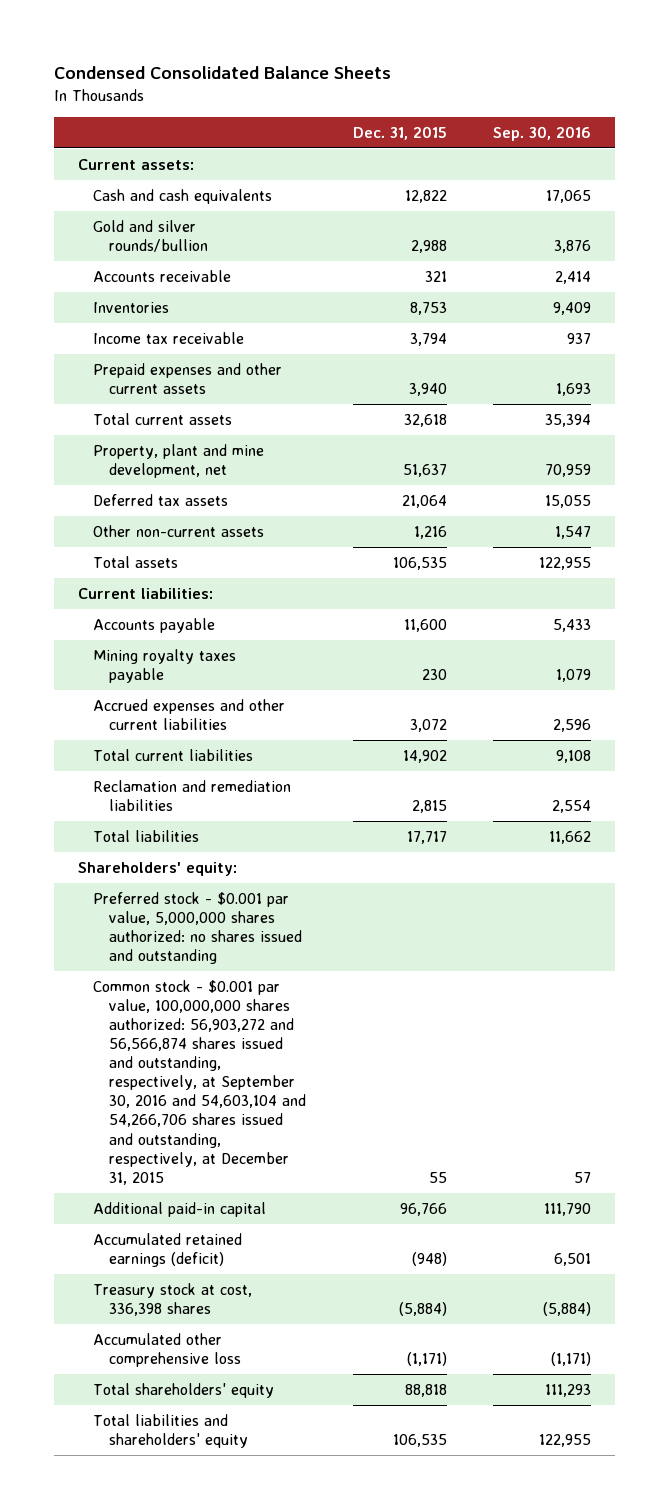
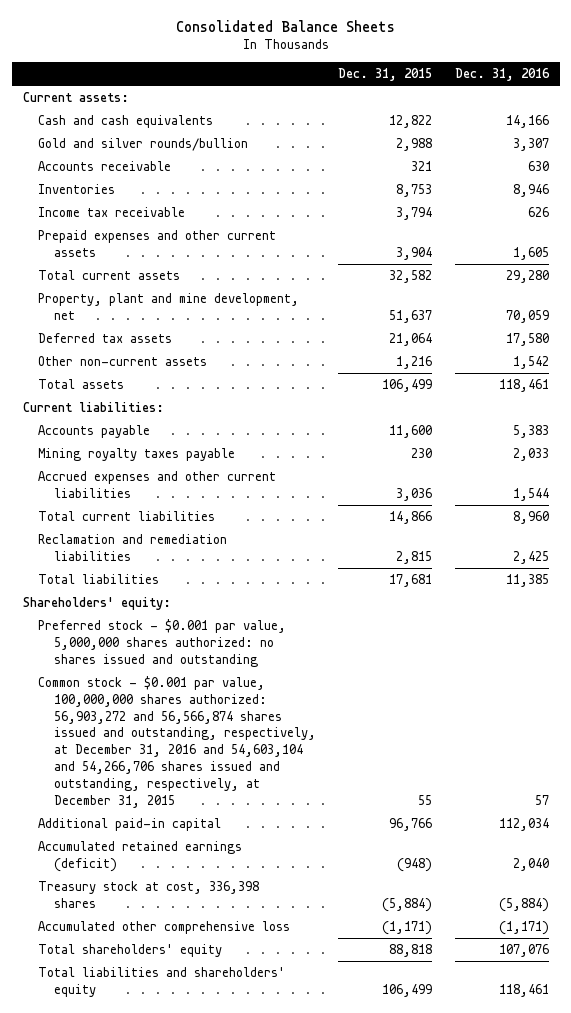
[54,66,392,80] Condensed Consolidated Balance Sheets -> [175,19,395,32] Consolidated Balance Sheets
[493,125,592,141] Sep. 30, 2016 -> none
none -> [454,68,550,82] Dec. 31, 2016
[408,382,447,396] 3,940 -> [396,246,433,260] 3,904
[403,413,447,427] 32,618 -> [389,270,433,284] 32,582
[392,556,447,570] 106,535 -> [382,379,433,393] 106,499
[409,718,447,732] 3,072 -> [396,487,433,501] 3,036
[402,749,447,763] 14,902 -> [389,511,433,525] 14,866
[406,830,447,844] 17,717 -> [389,574,433,588] 17,681
[93,979,307,1185] Common stock - $0.001 par value, 100,000,000 shares authorized: 56,903,272 and 56,566,874 shares issued and outstanding, respectively, at September 30, 2016 and 54,603,104 and 54,266,706 shares issued and outstanding, respectively, at December 31, 2015 -> [38,676,317,808] Common stock - $0.001 par value, 100,000,000 shares authorized: 56,903,272 and 56,566,874 shares issued and outstanding, respectively, at December 31, 2016 and 54,603,104 and 54,266,706 shares issued and outstanding, respectively, at December 31, 2015
[392,1433,447,1447] 106,535 -> [382,983,433,997] 106,499

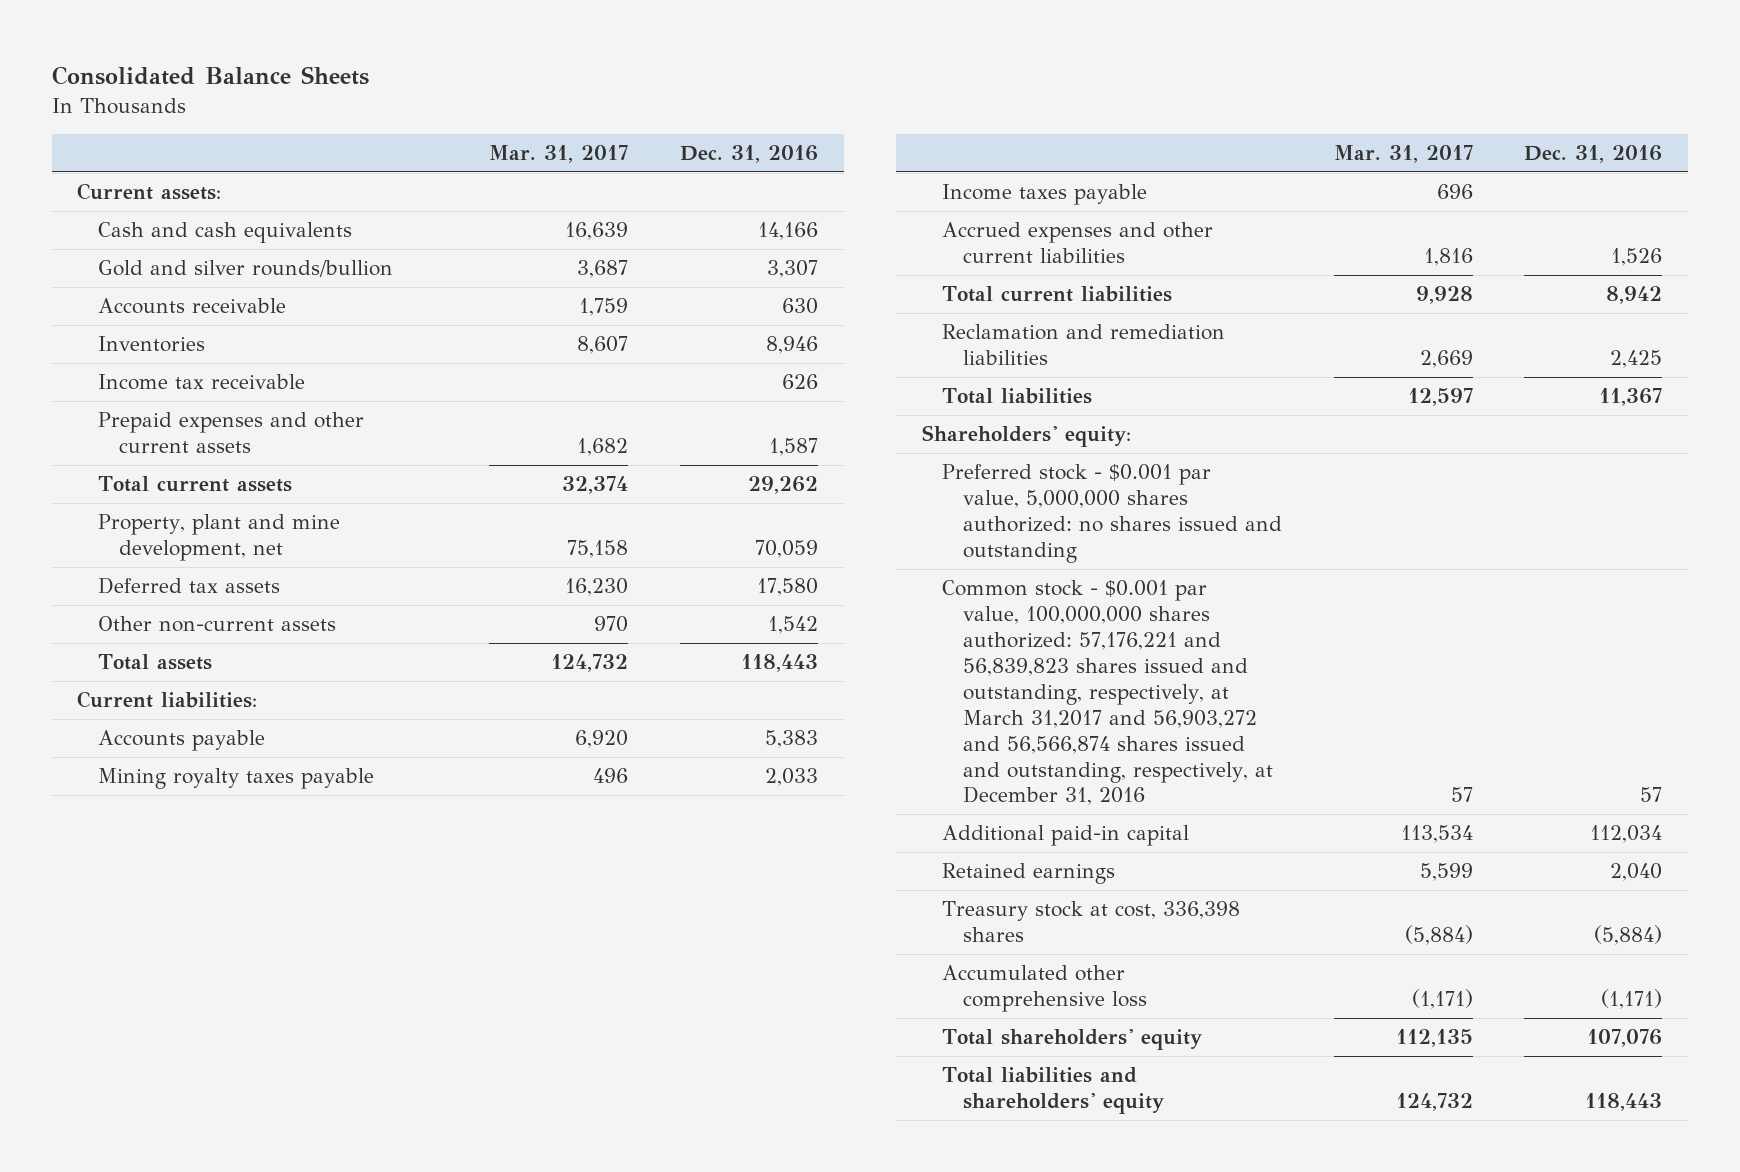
[338,68,433,82] Dec. 31, 2015 -> none
none -> [489,144,629,163] Mar. 31, 2017
[512,246,549,260] 1,605 -> [768,438,818,457] 1,587
[505,270,549,284] 29,280 -> [747,476,818,495] 29,262
[498,379,549,393] 118,461 -> [740,654,818,673] 118,443
none -> [942,184,1148,206] Income taxes payable
[512,487,549,501] 1,544 -> [1611,248,1663,267] 1,526
[512,511,549,525] 8,960 -> [1606,286,1663,305] 8,942
[505,574,549,588] 11,385 -> [1599,388,1663,407] 11,367
[38,676,317,808] Common stock - $0.001 par value, 100,000,000 shares authorized: 56,903,272 and 56,566,874 shares issued and outstanding, respectively, at December 31, 2016 and 54,603,104 and 54,266,706 shares issued and outstanding, respectively, at December 31, 2015 -> [942,580,1274,806] Common stock - $0.001 par value, 100,000,000 shares authorized: 57,176,221 and 56,839,823 shares issued and outstanding, respectively, at March 31,2017 and 56,903,272 and 56,566,874 shares issued and outstanding, respectively, at December 31, 2016
[38,841,243,872] Accumulated retained earnings (deficit) -> [942,863,1116,885] Retained earnings
[498,983,549,997] 118,461 -> [1585,1093,1663,1112] 118,443

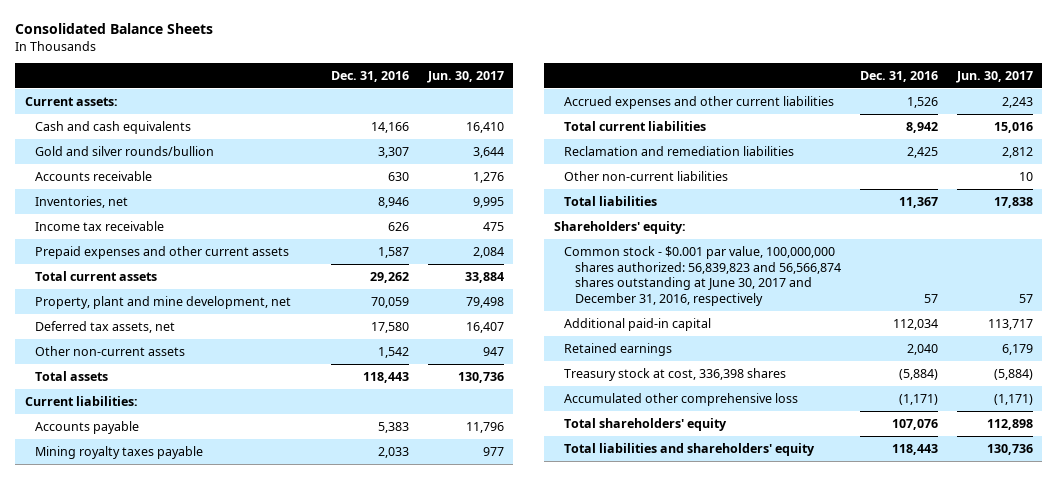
[489,144,629,163] Mar. 31, 2017 -> none
none -> [426,70,504,83] Jun. 30, 2017
[98,336,206,353] Inventories -> [35,195,129,208] Inventories, net
[98,577,281,595] Deferred tax assets -> [35,320,176,333] Deferred tax assets, net
[942,184,1148,206] Income taxes payable -> none
none -> [564,170,729,181] Other non-current liabilities
[942,464,1283,563] Preferred stock - $0.001 par value, 5,000,000 shares authorized: no shares issued and outstanding -> none
[942,580,1274,806] Common stock - $0.001 par value, 100,000,000 shares authorized: 57,176,221 and 56,839,823 shares issued and outstanding, respectively, at March 31,2017 and 56,903,272 and 56,566,874 shares issued and outstanding, respectively, at December 31, 2016 -> [564,245,841,306] Common stock - $0.001 par value, 100,000,000 shares authorized: 56,839,823 and 56,566,874 shares outstanding at June 30, 2017 and December 31, 2016, respectively

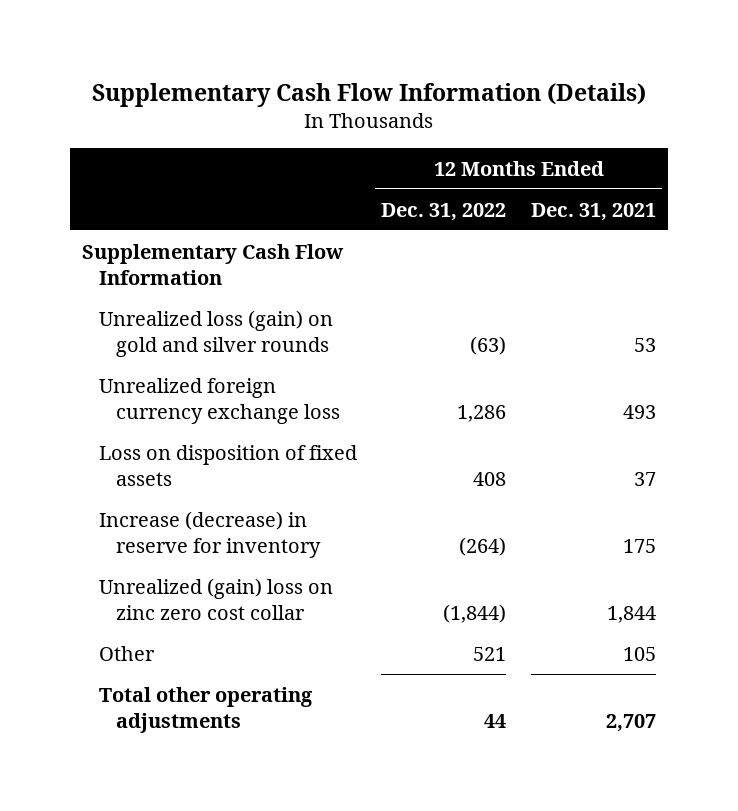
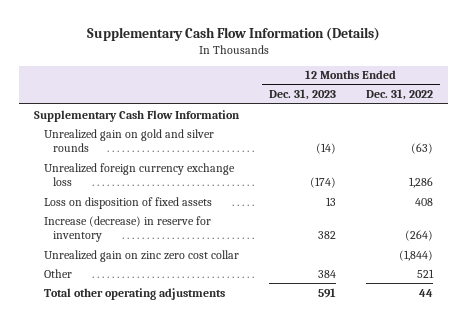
[530,202,656,221] Dec. 31, 2021 -> none
none -> [269,89,337,101] Dec. 31, 2023
[98,309,333,357] Unrealized loss (gain) on gold and silver rounds -> [43,128,214,153] Unrealized gain on gold and silver rounds
[98,577,333,620] Unrealized (gain) loss on zinc zero cost collar -> [43,249,239,262] Unrealized gain on zinc zero cost collar

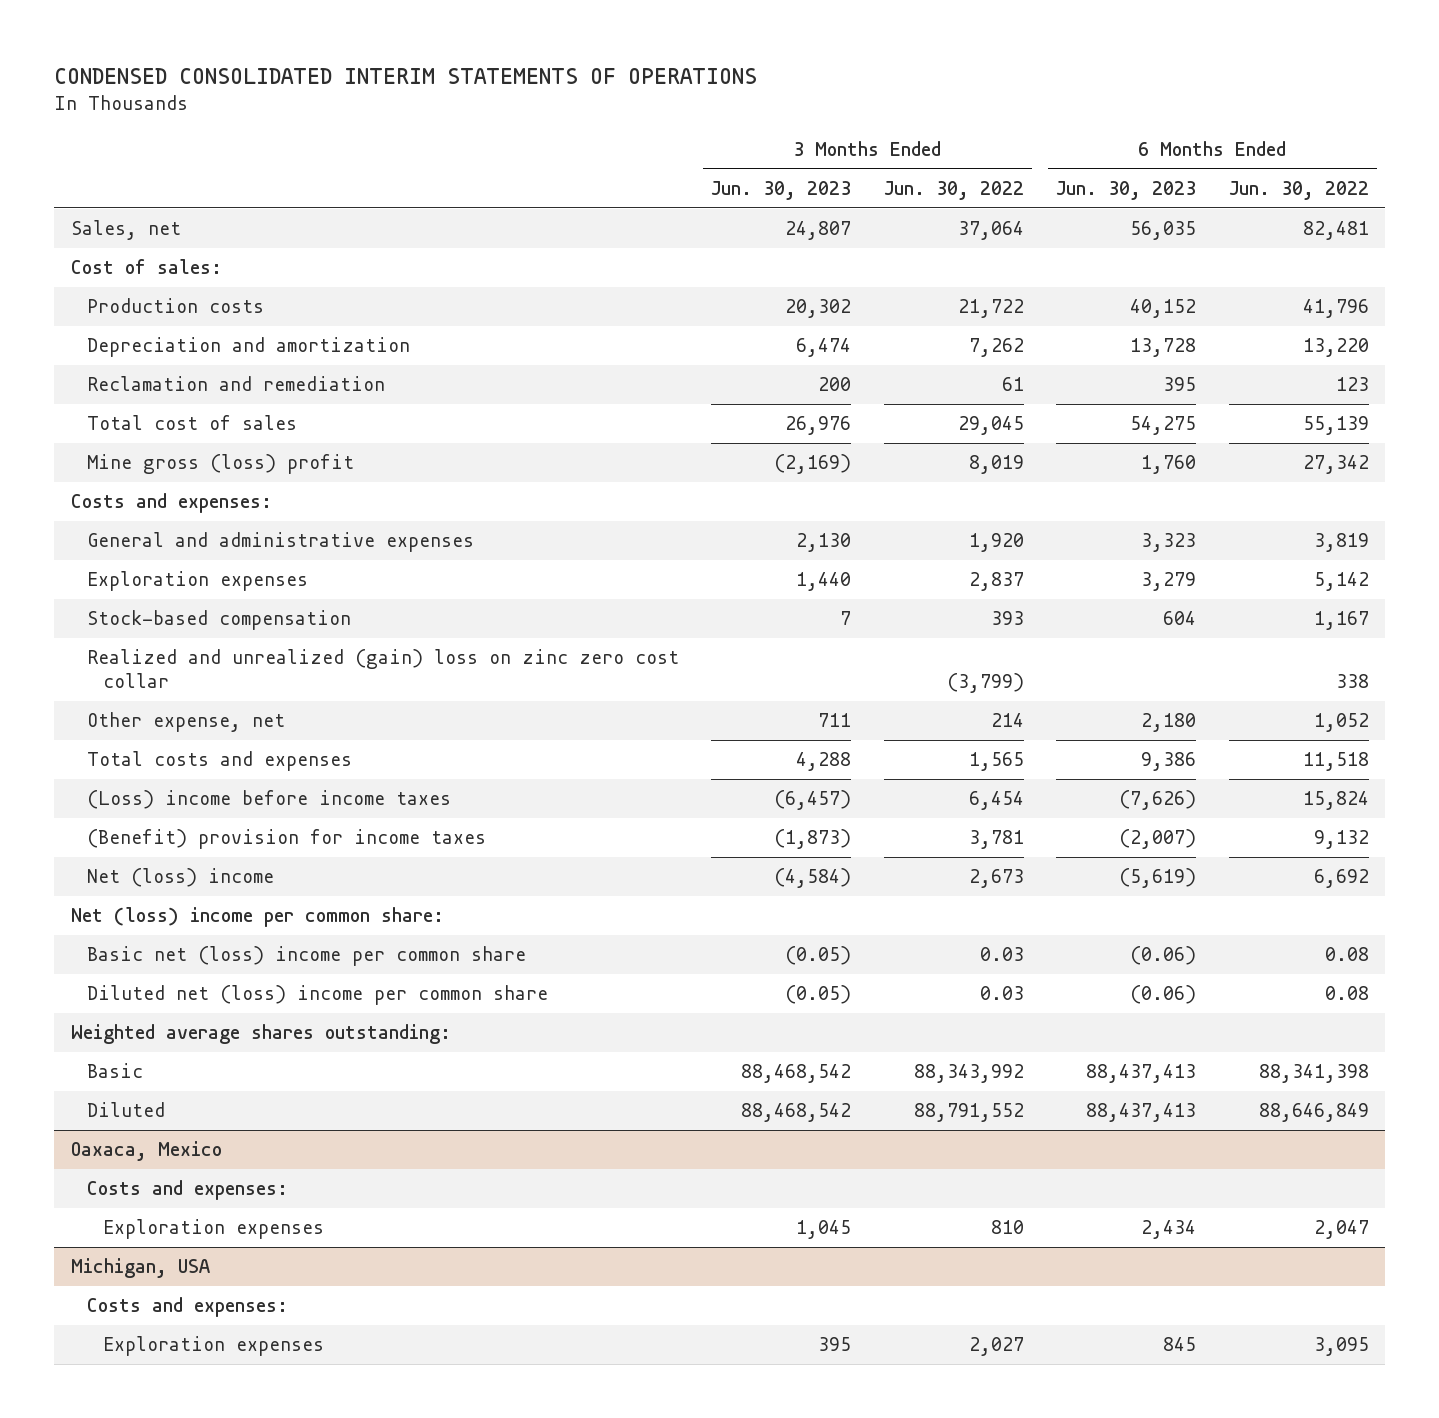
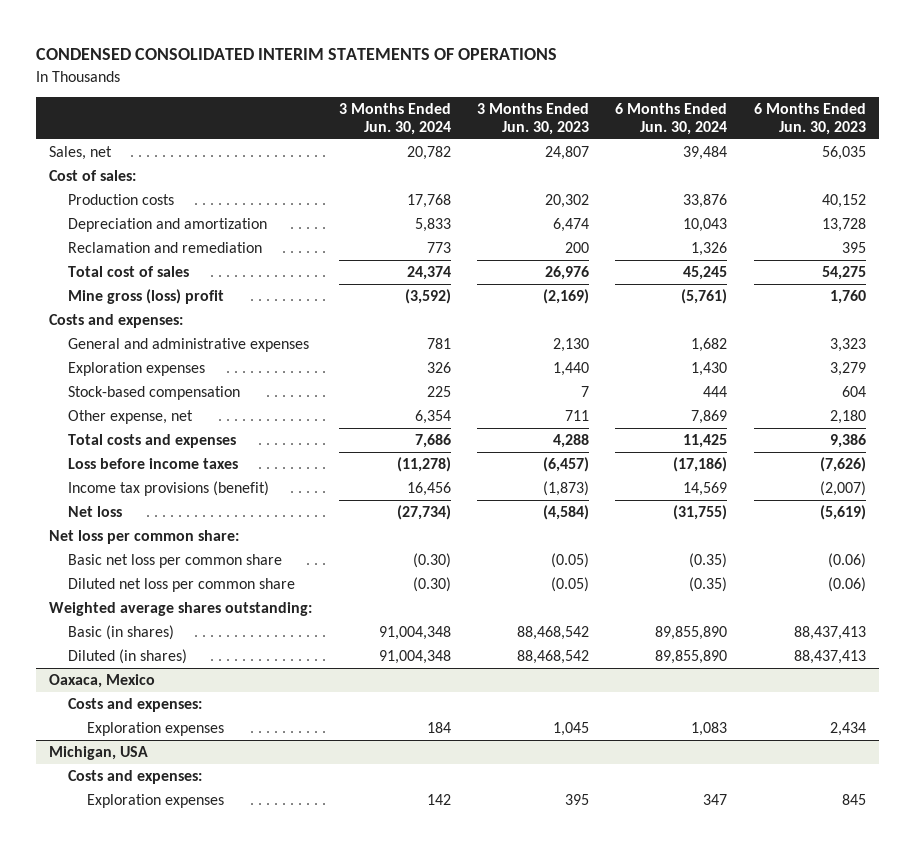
[883,180,1024,200] Jun. 30, 2022 -> none
[1228,180,1369,200] Jun. 30, 2022 -> none
none -> [338,102,451,135] 3 Months Ended Jun. 30, 2024
none -> [615,102,728,135] 6 Months Ended Jun. 30, 2024
[86,649,679,689] Realized and unrealized (gain) loss on zinc zero cost collar -> none
[86,790,451,810] (Loss) income before income taxes -> [68,457,239,469] Loss before income taxes
[86,829,486,850] (Benefit) provision for income taxes -> [68,480,270,496] Income tax provisions (benefit)
[86,868,274,888] Net (loss) income -> [68,505,123,517] Net loss
[70,907,444,928] Net (loss) income per common share: -> [49,529,240,544] Net loss per common share:
[86,946,526,967] Basic net (loss) income per common share -> [68,553,283,568] Basic net loss per common share
[86,985,548,1006] Diluted net (loss) income per common share -> [68,577,296,592] Diluted net loss per common share
[86,1063,143,1079] Basic -> [68,624,175,640] Basic (in shares)
[86,1102,165,1118] Diluted -> [68,648,188,664] Diluted (in shares)

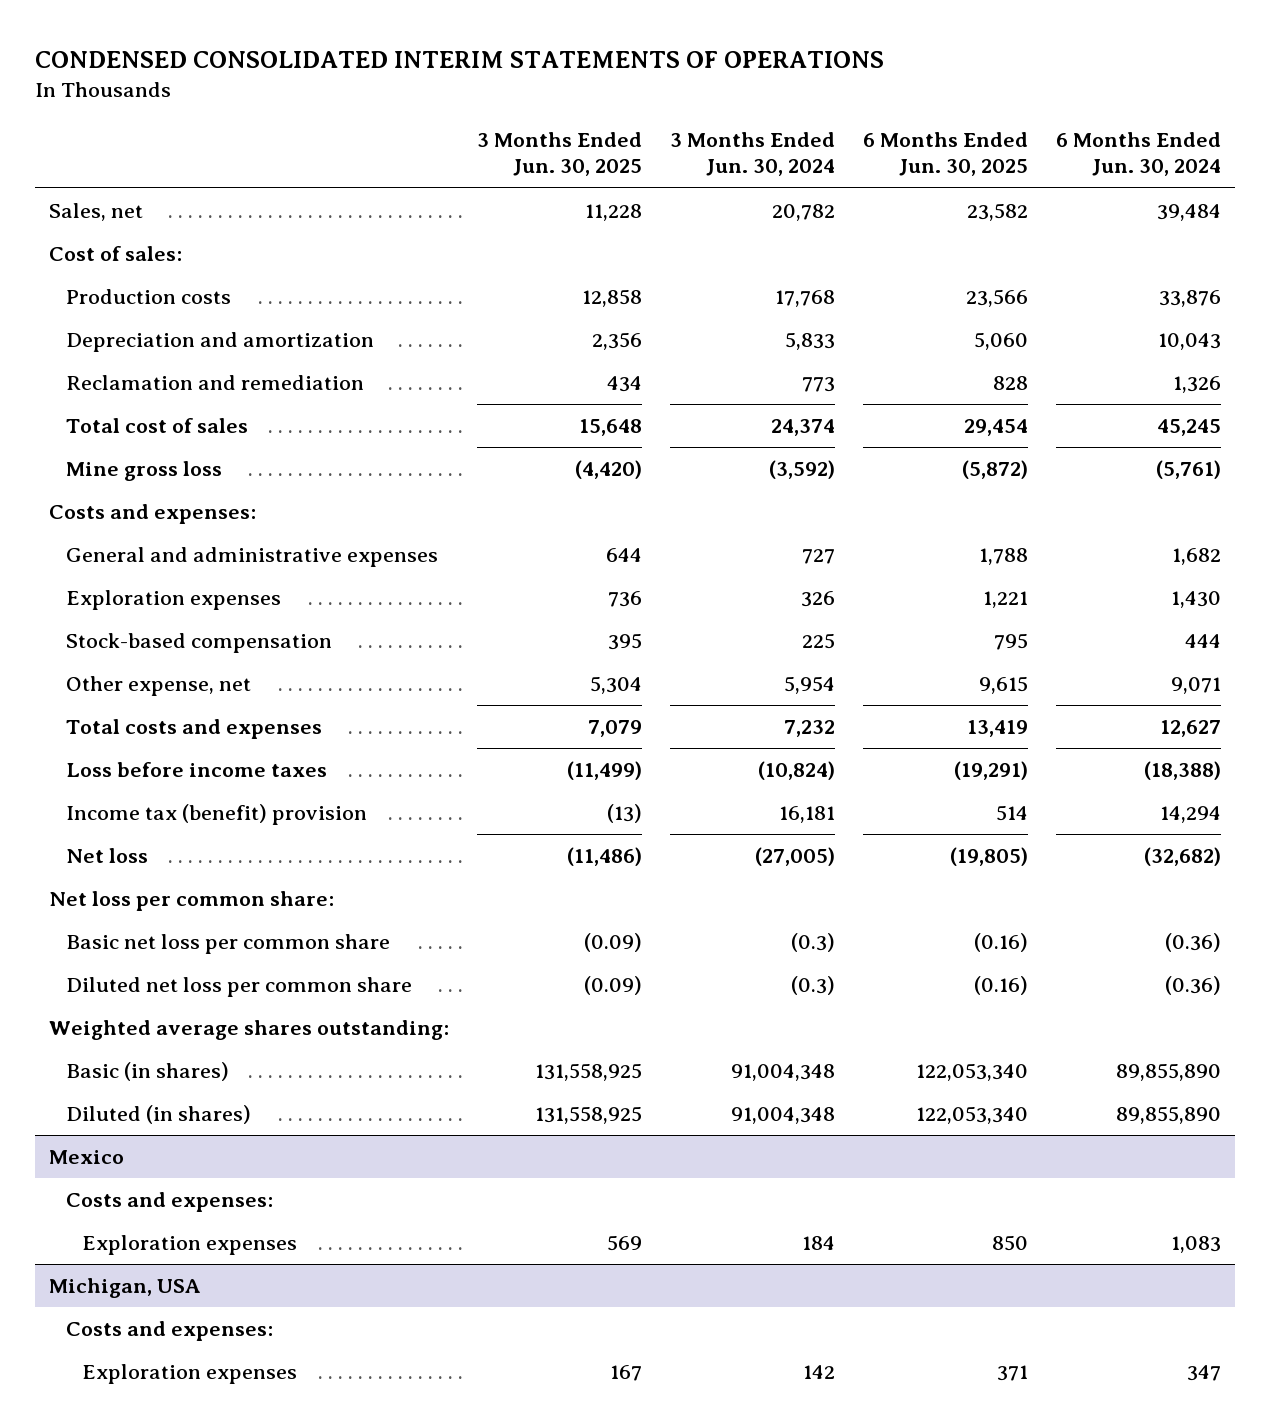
[476,102,589,135] 3 Months Ended Jun. 30, 2023 -> none
[753,102,866,135] 6 Months Ended Jun. 30, 2023 -> none
none -> [477,132,643,177] 3 Months Ended Jun. 30, 2025
none -> [863,132,1029,177] 6 Months Ended Jun. 30, 2025
[68,288,225,304] Mine gross (loss) profit -> [65,460,222,481] Mine gross loss
[426,337,451,349] 781 -> [802,548,836,564] 727
[414,409,451,424] 6,354 -> [784,675,836,694] 5,954
[691,409,728,424] 7,869 -> [1171,676,1222,694] 9,071
[414,433,451,448] 7,686 -> [784,719,836,737] 7,232
[683,433,728,448] 11,425 -> [1160,719,1222,737] 12,627
[396,456,451,472] (11,278) -> [758,760,836,780] (10,824)
[673,456,728,472] (17,186) -> [1144,760,1222,780] (18,388)
[68,480,270,496] Income tax provisions (benefit) -> [65,803,367,825] Income tax (benefit) provision
[406,481,451,496] 16,456 -> [779,805,836,823] 16,181
[683,481,728,496] 14,569 -> [1160,805,1222,823] 14,294
[396,504,451,520] (27,734) -> [755,846,836,866] (27,005)
[673,504,728,520] (31,755) -> [1144,846,1222,866] (32,682)
[412,552,451,568] (0.30) -> [791,932,836,952] (0.3)
[689,552,728,568] (0.35) -> [1165,932,1222,952] (0.36)
[412,576,451,592] (0.30) -> [791,975,836,995] (0.3)
[689,576,728,592] (0.35) -> [1165,975,1222,995] (0.36)
[49,673,156,688] Oaxaca, Mexico -> [48,1149,124,1164] Mexico

